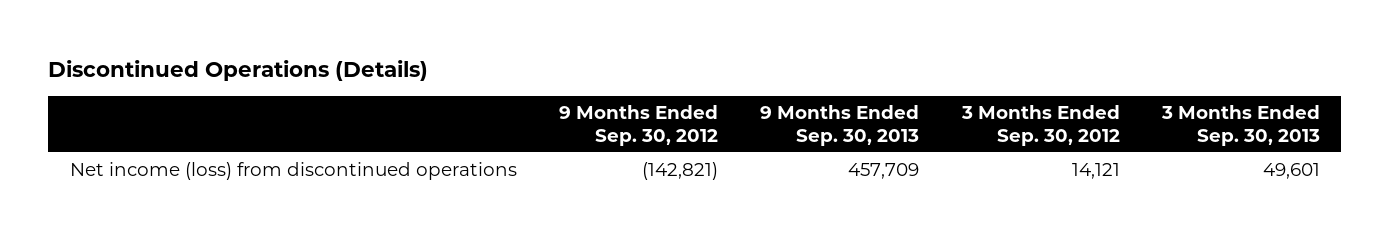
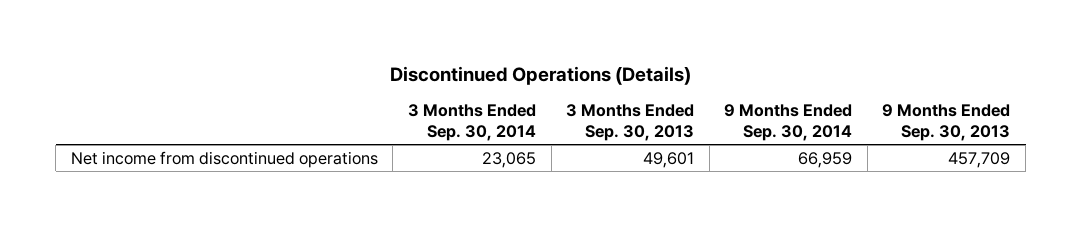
[558,105,718,147] 9 Months Ended Sep. 30, 2012 -> none
[960,105,1120,147] 3 Months Ended Sep. 30, 2012 -> none
none -> [407,104,536,142] 3 Months Ended Sep. 30, 2014
none -> [724,104,853,142] 9 Months Ended Sep. 30, 2014
[69,161,517,180] Net income (loss) from discontinued operations -> [70,150,378,168] Net income from discontinued operations

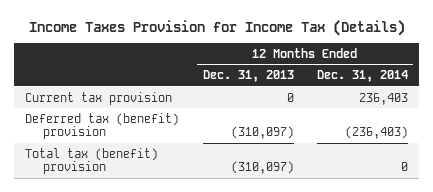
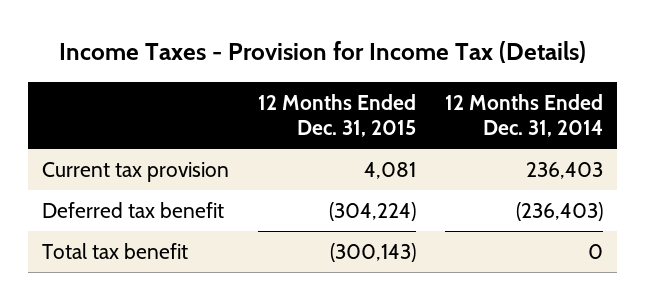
[28,19,405,36] Income Taxes Provision for Income Tax (Details) -> [59,41,587,64] Income Taxes - Provision for Income Tax (Details)
[202,70,294,83] Dec. 31, 2013 -> none
none -> [257,93,416,138] 12 Months Ended Dec. 31, 2015
[25,112,180,140] Deferred tax (benefit) provision -> [42,202,225,219] Deferred tax benefit
[25,147,159,175] Total tax (benefit) provision -> [42,243,189,260] Total tax benefit

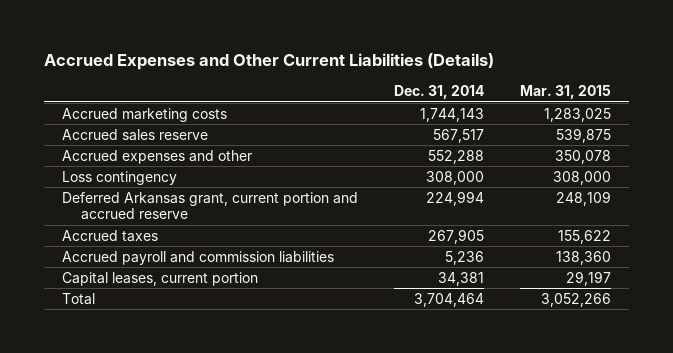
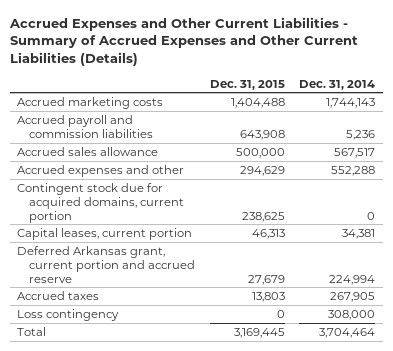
[44,53,495,71] Accrued Expenses and Other Current Liabilities (Details) -> [8,16,358,67] Accrued Expenses and Other Current Liabilities - Summary of Accrued Expenses and Other Current Liabilities (Details)
[520,85,612,100] Mar. 31, 2015 -> none
none -> [209,79,285,90] Dec. 31, 2015
[62,250,335,265] Accrued payroll and commission liabilities -> [17,114,154,138] Accrued payroll and commission liabilities
[62,128,209,141] Accrued sales reserve -> [17,146,159,156] Accrued sales allowance
none -> [17,182,185,223] Contingent stock due for acquired domains, current portion
[62,271,259,286] Capital leases, current portion -> [17,227,193,240] Capital leases, current portion
[62,170,178,185] Loss contingency -> [17,308,120,321] Loss contingency

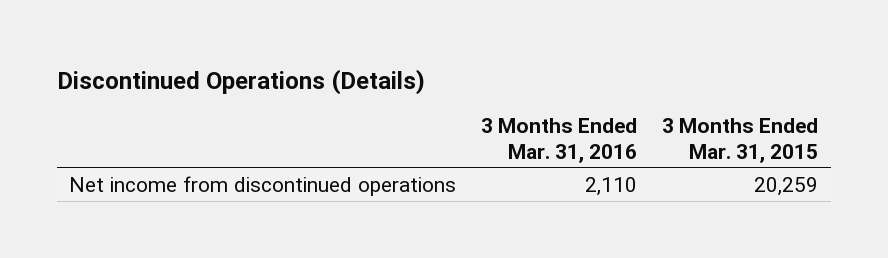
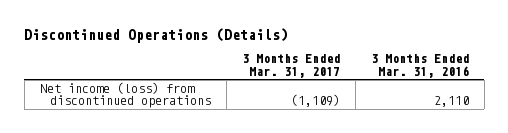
[662,118,819,164] 3 Months Ended Mar. 31, 2015 -> none
none -> [241,54,340,78] 3 Months Ended Mar. 31, 2017
[69,176,457,197] Net income from discontinued operations -> [39,81,211,109] Net income (loss) from discontinued operations

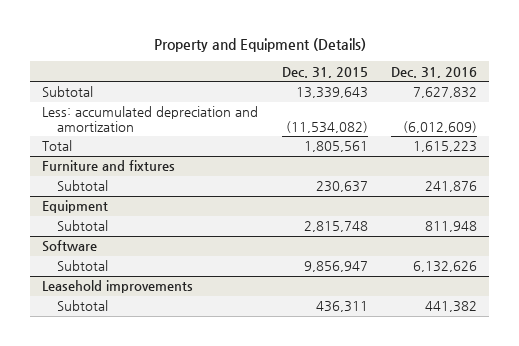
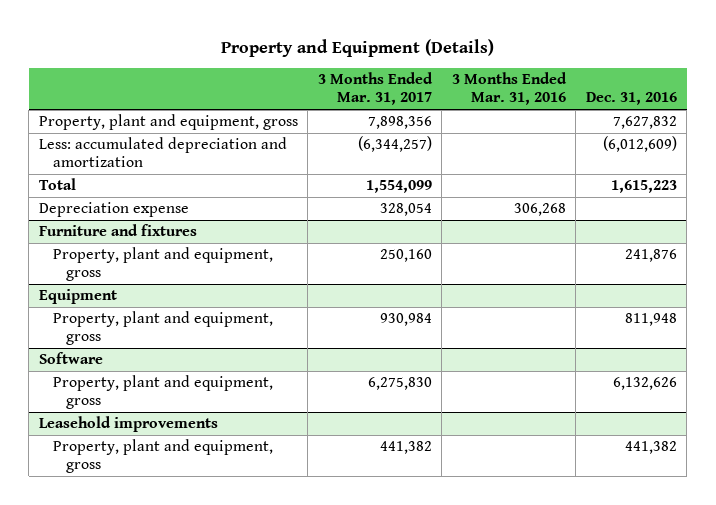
[281,66,368,78] Dec. 31, 2015 -> none
none -> [317,72,433,106] 3 Months Ended Mar. 31, 2017
none -> [451,72,567,106] 3 Months Ended Mar. 31, 2016
[41,86,93,98] Subtotal -> [38,114,298,131] Property, plant and equipment, gross
none -> [38,202,189,218] Depreciation expense
[56,180,108,192] Subtotal -> [52,247,273,282] Property, plant and equipment, gross
[56,220,108,232] Subtotal -> [52,311,273,346] Property, plant and equipment, gross
[56,260,108,272] Subtotal -> [52,375,273,410] Property, plant and equipment, gross
[56,300,108,312] Subtotal -> [52,439,273,474] Property, plant and equipment, gross

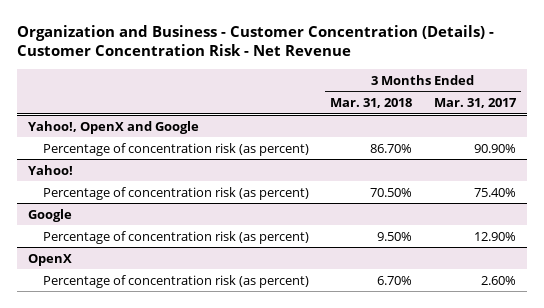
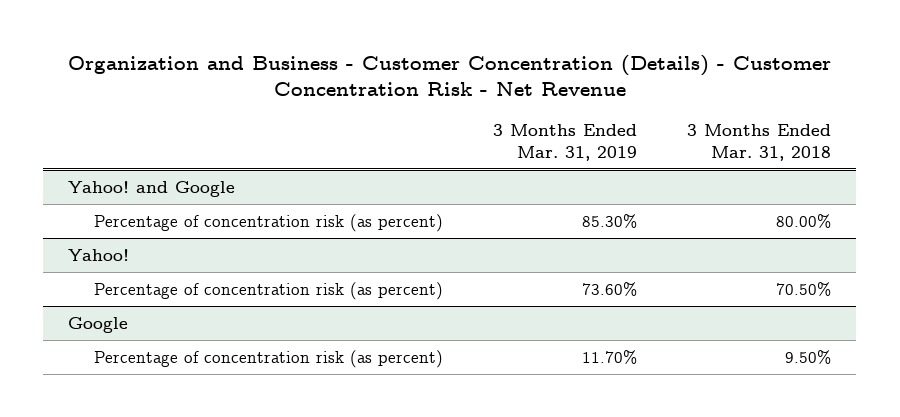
[433,98,517,109] Mar. 31, 2017 -> none
none -> [493,124,638,161] 3 Months Ended Mar. 31, 2019
[27,120,199,134] Yahoo!, OpenX and Google -> [68,181,236,198] Yahoo! and Google
[370,143,413,153] 86.70% -> [776,214,832,229] 80.00%
[27,253,72,266] OpenX -> none
[42,274,309,288] Percentage of concentration risk (as percent) -> none

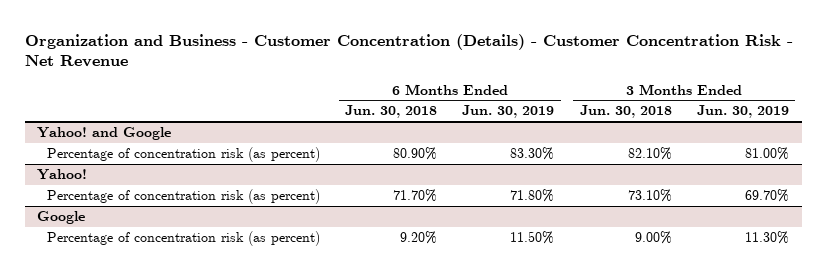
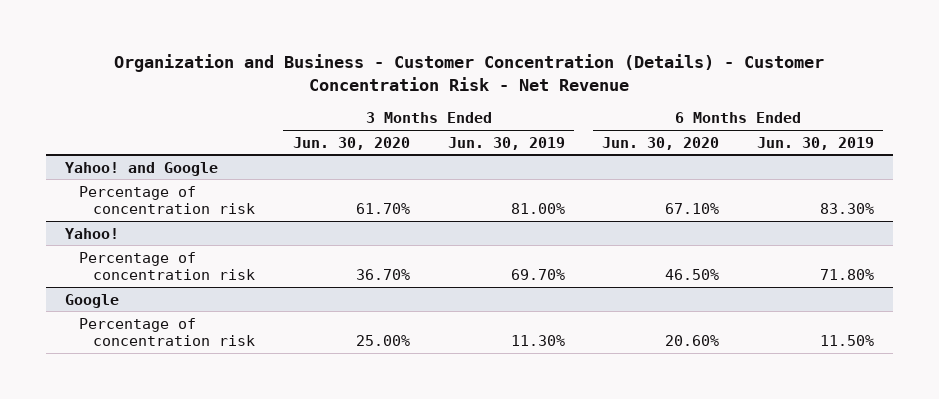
[345,105,438,119] Jun. 30, 2018 -> none
[579,105,672,119] Jun. 30, 2018 -> none
none -> [292,136,410,150] Jun. 30, 2020
none -> [602,136,720,150] Jun. 30, 2020
[46,147,320,163] Percentage of concentration risk (as percent) -> [78,185,256,214] Percentage of concentration risk
[46,189,320,205] Percentage of concentration risk (as percent) -> [78,251,256,280] Percentage of concentration risk
[46,231,320,247] Percentage of concentration risk (as percent) -> [78,317,256,346] Percentage of concentration risk

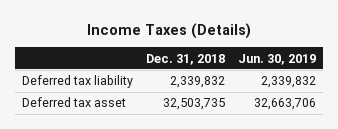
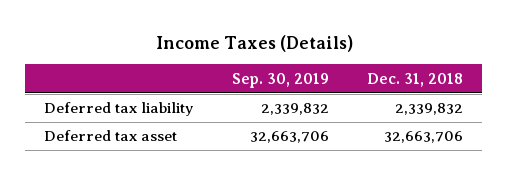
[238,53,317,65] Jun. 30, 2019 -> none
none -> [231,72,329,88] Sep. 30, 2019
[163,98,226,111] 32,503,735 -> [384,131,464,144] 32,663,706

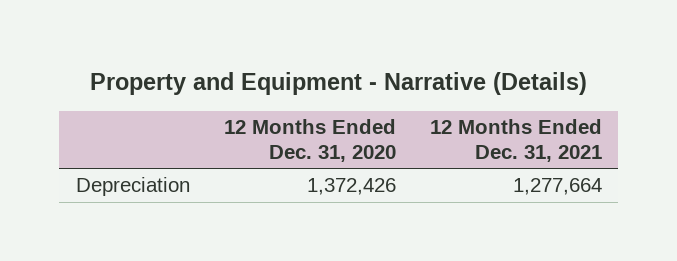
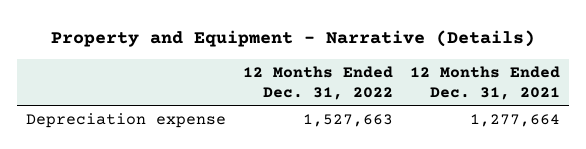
[223,118,396,162] 12 Months Ended Dec. 31, 2020 -> none
none -> [243,65,394,101] 12 Months Ended Dec. 31, 2022
[75,177,190,197] Depreciation -> [26,112,227,128] Depreciation expense

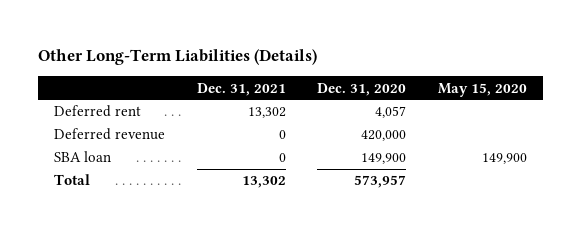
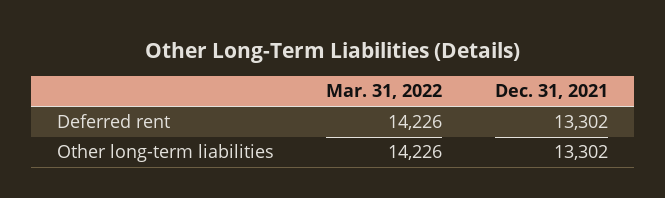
[317,82,407,96] Dec. 31, 2020 -> none
[437,82,527,97] May 15, 2020 -> none
none -> [326,84,443,100] Mar. 31, 2022
[53,128,165,141] Deferred revenue -> none
[53,151,111,163] SBA loan -> none
[53,174,90,186] Total -> [56,144,274,163] Other long-term liabilities

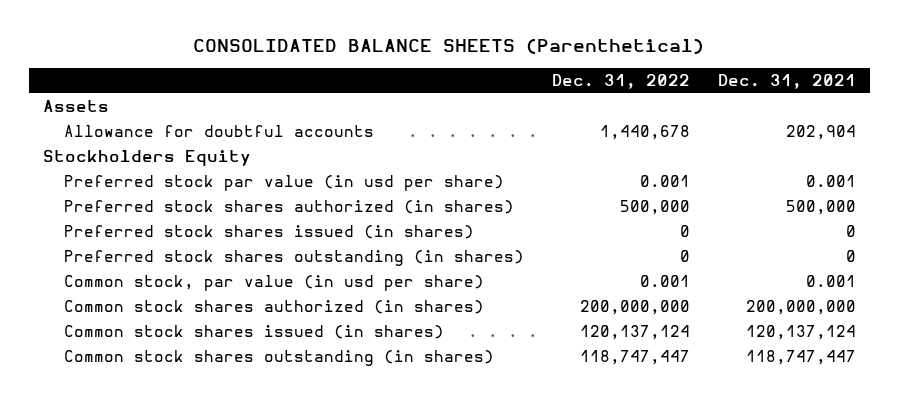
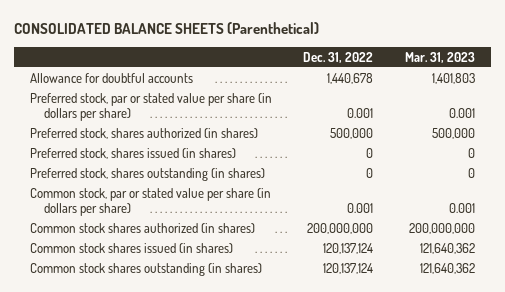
[717,74,856,90] Dec. 31, 2021 -> none
none -> [405,51,476,63] Mar. 31, 2023
[42,100,109,113] Assets -> none
[42,150,251,167] Stockholders Equity -> none
[63,175,504,192] Preferred stock par value (in usd per share) -> [29,92,272,122] Preferred stock, par or stated value per share (in dollars per share)
[63,200,514,215] Preferred stock shares authorized (in shares) -> [29,127,258,139] Preferred stock, shares authorized (in shares)
[63,225,474,240] Preferred stock shares issued (in shares) -> [29,147,236,159] Preferred stock, shares issued (in shares)
[63,250,524,267] Preferred stock shares outstanding (in shares) -> [29,167,265,181] Preferred stock, shares outstanding (in shares)
[63,275,484,292] Common stock, par value (in usd per share) -> [29,187,271,217] Common stock, par or stated value per share (in dollars per share)
[579,350,690,366] 118,747,447 -> [323,262,374,274] 120,137,124

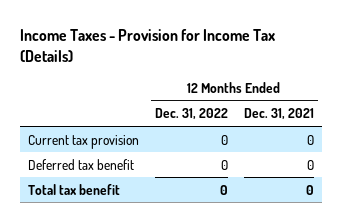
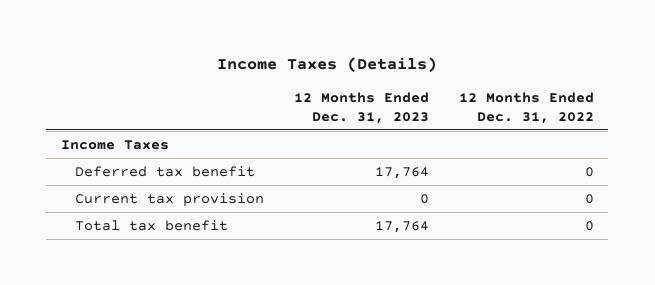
[20,28,276,62] Income Taxes - Provision for Income Tax (Details) -> [217,57,438,73] Income Taxes (Details)
[243,108,314,121] Dec. 31, 2021 -> none
none -> [293,92,429,124] 12 Months Ended Dec. 31, 2023
none -> [61,139,170,150] Income Taxes
[27,134,139,149] Current tax provision -> [75,192,265,206] Current tax provision

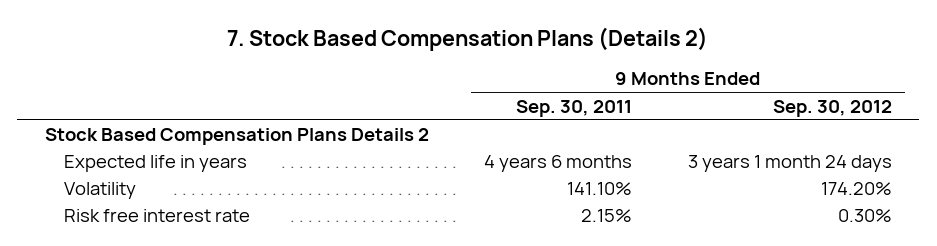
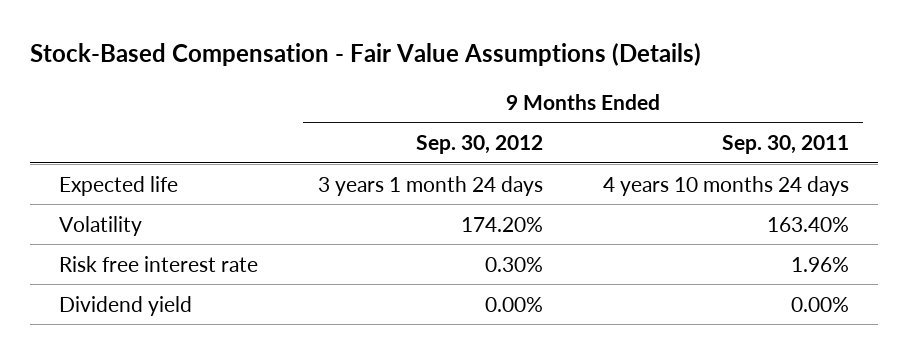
[227,27,709,52] 7. Stock Based Compensation Plans (Details 2) -> [29,42,701,66] Stock-Based Compensation - Fair Value Assumptions (Details)
[45,128,430,146] Stock Based Compensation Plans Details 2 -> none
[64,155,248,173] Expected life in years -> [59,175,179,196] Expected life
[484,155,633,173] 4 years 6 months -> [602,175,849,196] 4 years 10 months 24 days
[567,182,633,196] 141.10% -> [766,216,849,232] 163.40%
[581,209,633,223] 2.15% -> [790,256,849,272] 1.96%
none -> [59,295,193,316] Dividend yield

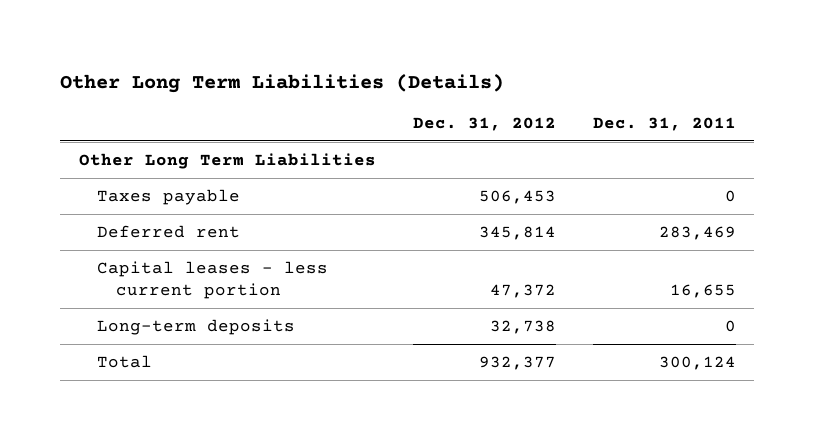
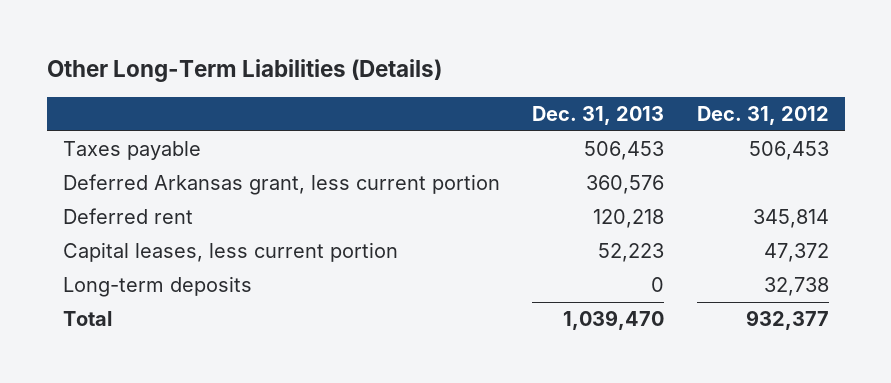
[60,73,505,93] Other Long Term Liabilities (Details) -> [46,59,442,83] Other Long-Term Liabilities (Details)
[592,117,736,132] Dec. 31, 2011 -> none
none -> [532,106,665,126] Dec. 31, 2013
[78,152,376,169] Other Long Term Liabilities -> none
none -> [62,174,500,196] Deferred Arkansas grant, less current portion
[97,260,329,300] Capital leases - less current portion -> [62,242,398,263] Capital leases, less current portion

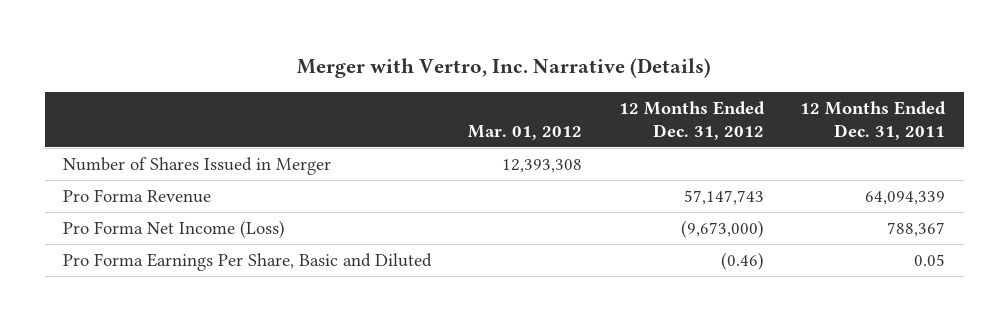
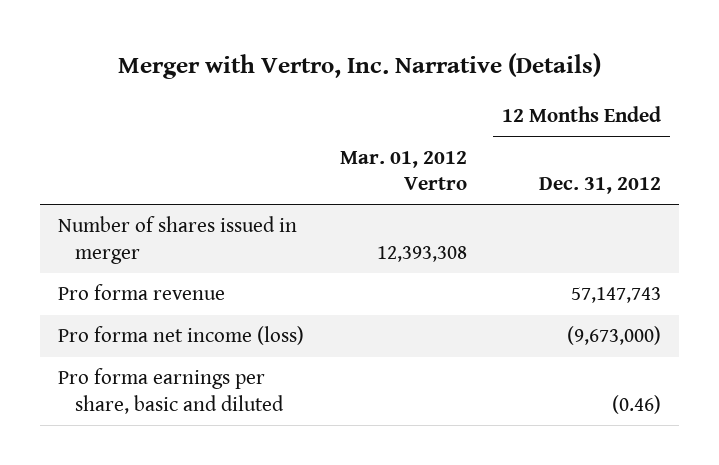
[467,124,582,140] Mar. 01, 2012 -> none
[800,100,947,140] 12 Months Ended Dec. 31, 2011 -> none
none -> [339,150,467,191] Mar. 01, 2012 Vertro
[63,157,332,176] Number of Shares Issued in Merger -> [58,216,298,264] Number of shares issued in merger
[63,189,212,204] Pro Forma Revenue -> [58,284,226,301] Pro forma revenue
[63,220,286,239] Pro Forma Net Income (Loss) -> [58,326,305,346] Pro forma net income (loss)
[63,253,433,272] Pro Forma Earnings Per Share, Basic and Diluted -> [58,368,285,414] Pro forma earnings per share, basic and diluted

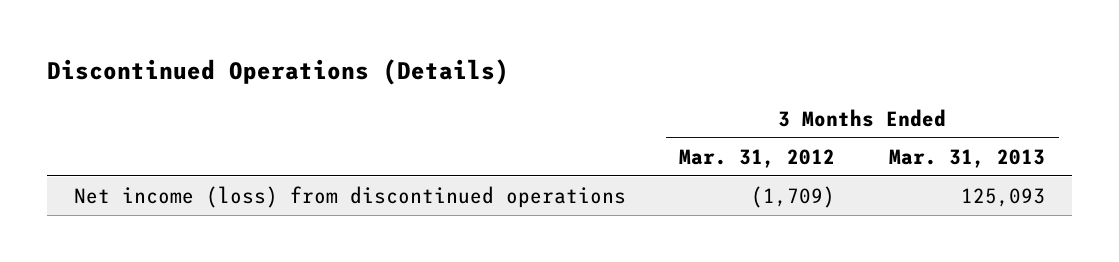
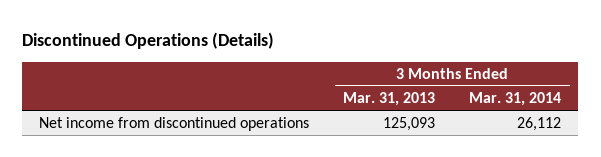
[679,149,836,169] Mar. 31, 2012 -> none
none -> [469,91,562,106] Mar. 31, 2014
[73,186,626,209] Net income (loss) from discontinued operations -> [39,117,310,132] Net income from discontinued operations

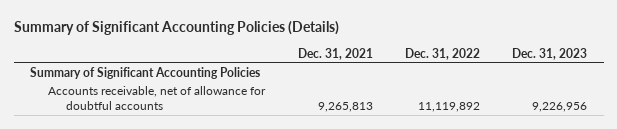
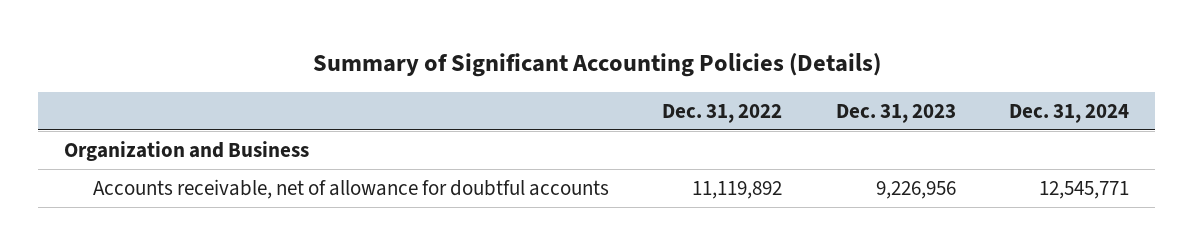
[297,47,373,60] Dec. 31, 2021 -> none
none -> [1008,103,1129,123] Dec. 31, 2024
[29,67,260,80] Summary of Significant Accounting Policies -> [64,140,310,161] Organization and Business

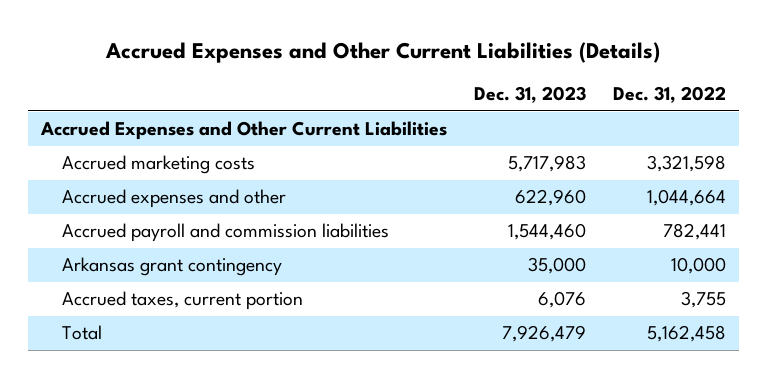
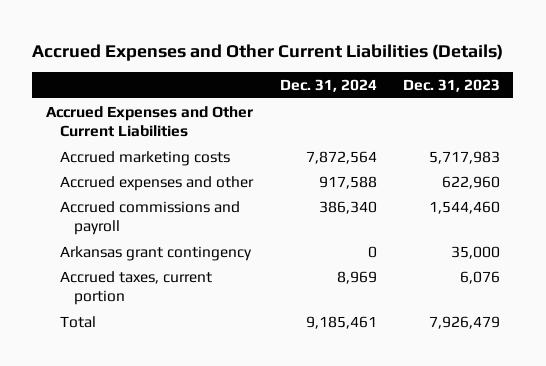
[612,86,726,104] Dec. 31, 2022 -> none
none -> [279,79,377,93] Dec. 31, 2024
[62,223,390,243] Accrued payroll and commission liabilities -> [59,200,240,236] Accrued commissions and payroll

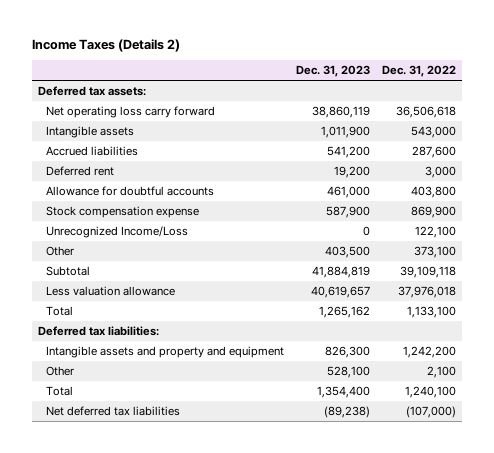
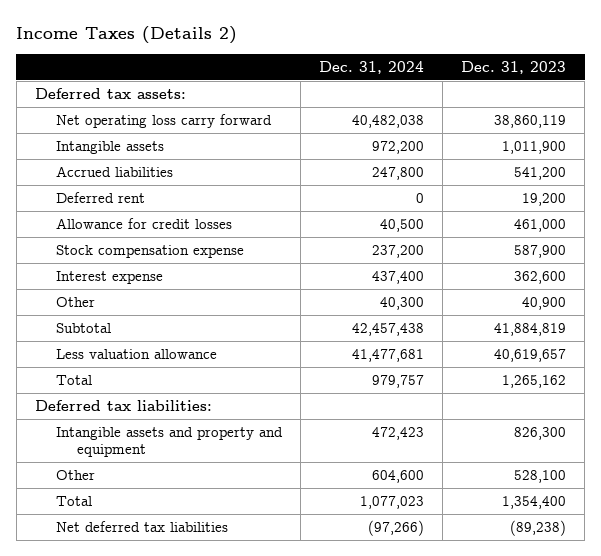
[382,65,457,78] Dec. 31, 2022 -> none
none -> [319,60,425,74] Dec. 31, 2024
[46,185,215,196] Allowance for doubtful accounts -> [56,218,233,230] Allowance for credit losses
[46,225,189,238] Unrecognized Income/Loss -> none
none -> [56,271,164,285] Interest expense
[325,245,371,258] 403,500 -> [522,297,567,311] 40,900

